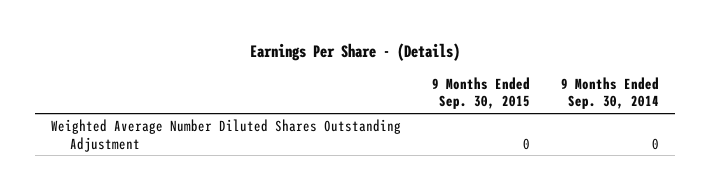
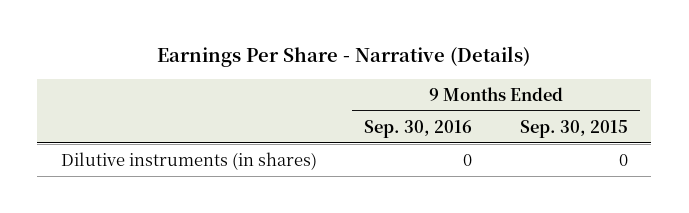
[249,43,460,62] Earnings Per Share - (Details) -> [157,46,531,68] Earnings Per Share - Narrative (Details)
[560,76,659,110] 9 Months Ended Sep. 30, 2014 -> none
none -> [364,119,473,138] Sep. 30, 2016
[50,118,401,152] Weighted Average Number Diluted Shares Outstanding Adjustment -> [60,151,317,170] Dilutive instruments (in shares)

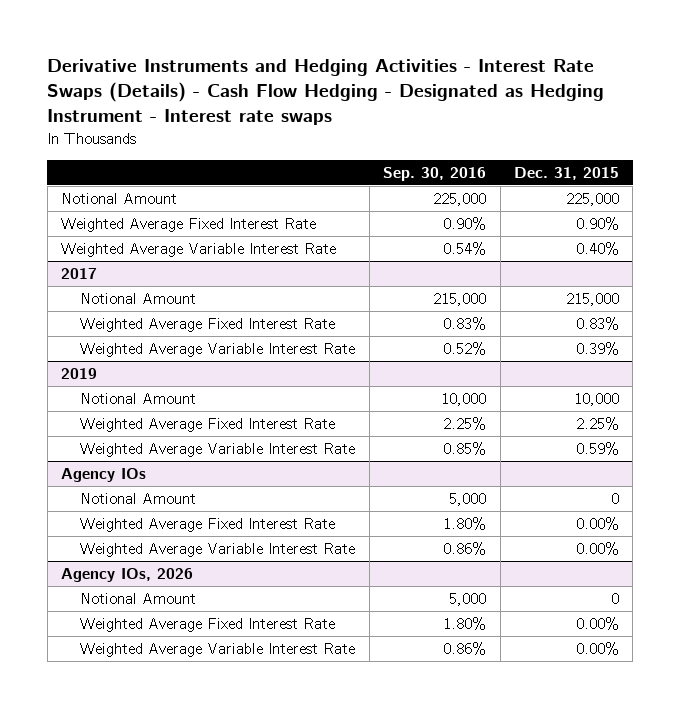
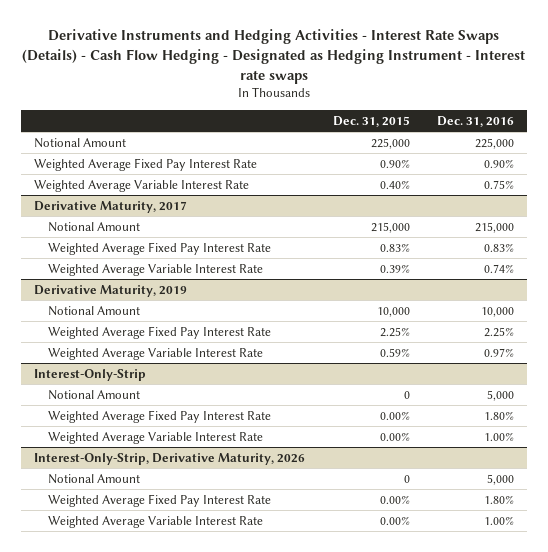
[383,166,487,181] Sep. 30, 2016 -> none
none -> [436,115,514,127] Dec. 31, 2016
[61,218,317,233] Weighted Average Fixed Interest Rate -> [34,157,258,171] Weighted Average Fixed Pay Interest Rate
[61,268,98,280] 2017 -> [34,200,188,213] Derivative Maturity, 2017
[80,318,336,333] Weighted Average Fixed Interest Rate -> [47,241,271,255] Weighted Average Fixed Pay Interest Rate
[61,368,98,380] 2019 -> [34,284,188,297] Derivative Maturity, 2019
[80,418,336,433] Weighted Average Fixed Interest Rate -> [47,325,271,339] Weighted Average Fixed Pay Interest Rate
[61,468,147,483] Agency IOs -> [34,368,147,381] Interest-Only-Strip
[80,518,336,533] Weighted Average Fixed Interest Rate -> [47,409,271,423] Weighted Average Fixed Pay Interest Rate
[61,568,194,583] Agency IOs, 2026 -> none
none -> [34,452,306,465] Interest-Only-Strip, Derivative Maturity, 2026
[80,618,336,633] Weighted Average Fixed Interest Rate -> [47,493,271,507] Weighted Average Fixed Pay Interest Rate

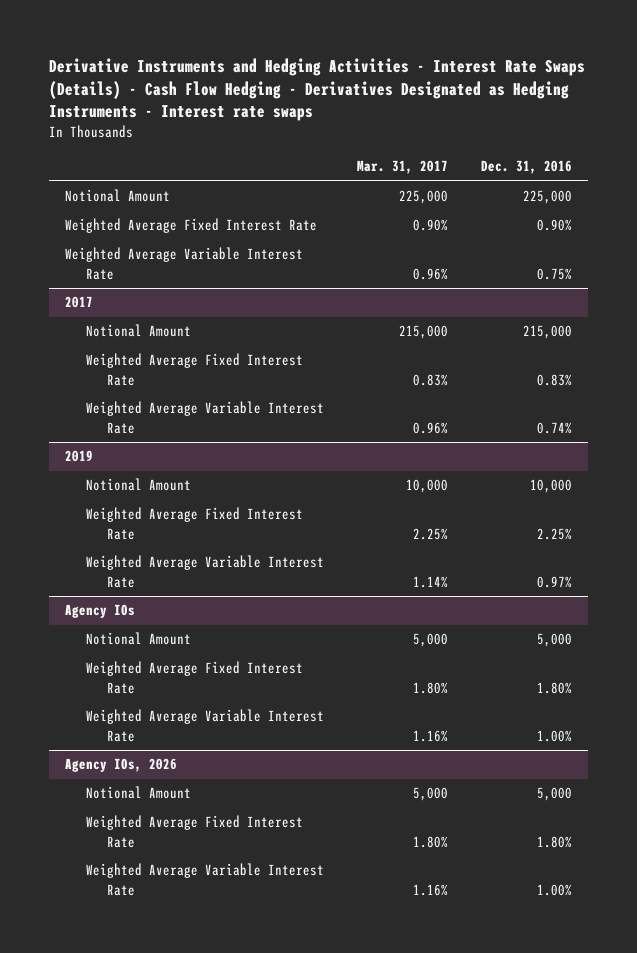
[22,29,526,85] Derivative Instruments and Hedging Activities - Interest Rate Swaps (Details) - Cash Flow Hedging - Designated as Hedging Instrument - Interest rate swaps -> [49,57,586,122] Derivative Instruments and Hedging Activities - Interest Rate Swaps (Details) - Cash Flow Hedging - Derivatives Designated as Hedging Instruments - Interest rate swaps
[332,115,410,127] Dec. 31, 2015 -> none
none -> [356,160,448,175] Mar. 31, 2017
[34,157,258,171] Weighted Average Fixed Pay Interest Rate -> [65,218,318,234] Weighted Average Fixed Interest Rate
[34,200,188,213] Derivative Maturity, 2017 -> [65,296,94,309] 2017
[47,241,271,255] Weighted Average Fixed Pay Interest Rate -> [86,353,304,386] Weighted Average Fixed Interest Rate
[34,284,188,297] Derivative Maturity, 2019 -> [65,450,94,463] 2019
[47,325,271,339] Weighted Average Fixed Pay Interest Rate -> [86,507,304,540] Weighted Average Fixed Interest Rate
[34,368,147,381] Interest-Only-Strip -> none
none -> [65,604,136,619] Agency IOs
[47,409,271,423] Weighted Average Fixed Pay Interest Rate -> [86,661,304,694] Weighted Average Fixed Interest Rate
[34,452,306,465] Interest-Only-Strip, Derivative Maturity, 2026 -> none
none -> [65,758,178,773] Agency IOs, 2026
[47,493,271,507] Weighted Average Fixed Pay Interest Rate -> [86,815,304,848] Weighted Average Fixed Interest Rate

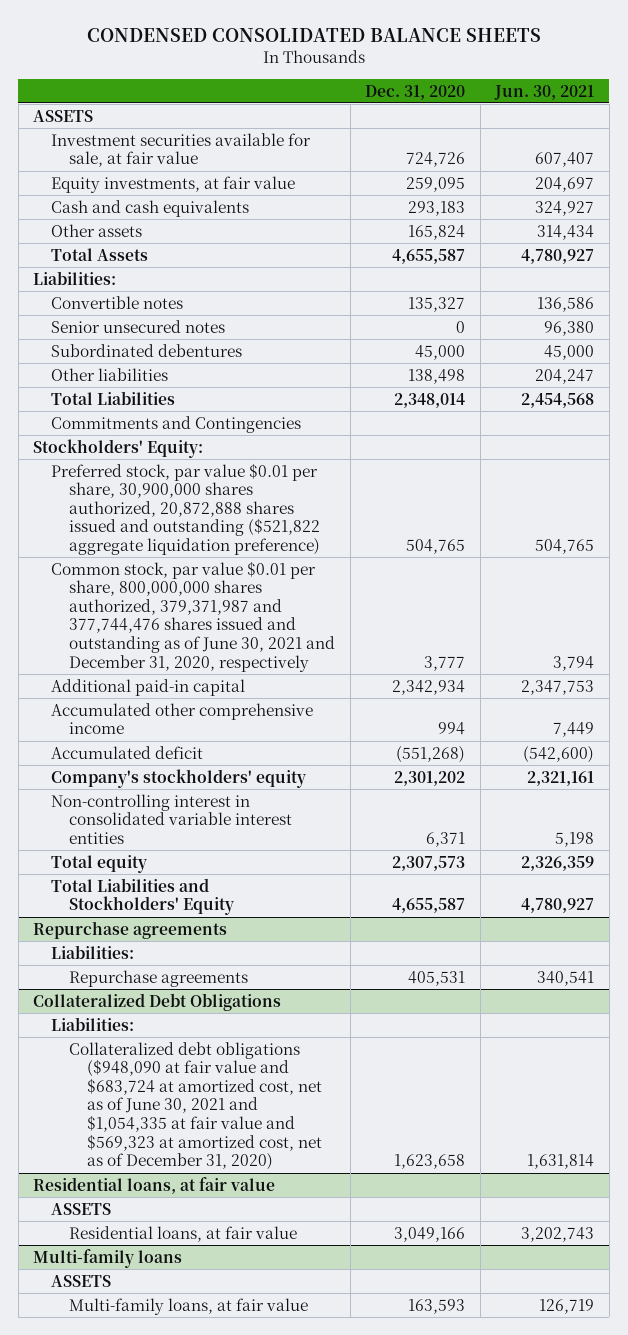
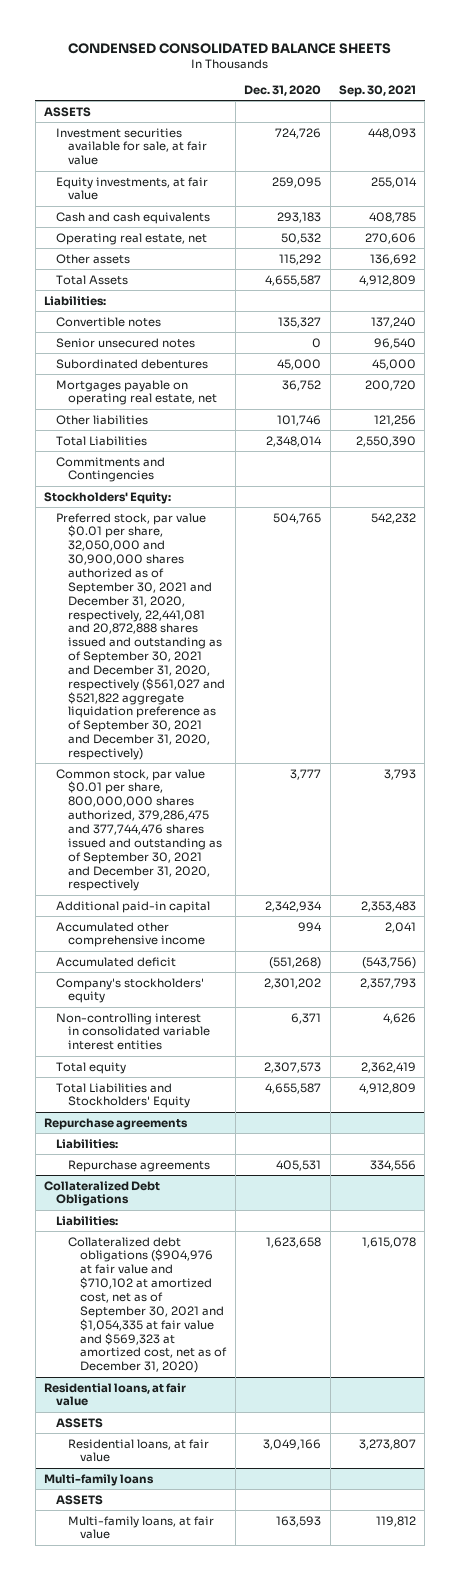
[494,84,595,100] Jun. 30, 2021 -> none
none -> [339,85,417,98] Sep. 30, 2021
none -> [56,232,208,245] Operating real estate, net
[408,224,466,240] 165,824 -> [279,253,322,265] 115,292
none -> [56,379,218,406] Mortgages payable on operating real estate, net
[408,368,466,384] 138,498 -> [277,414,322,426] 101,746
[51,462,321,555] Preferred stock, par value $0.01 per share, 30,900,000 shares authorized, 20,872,888 shares issued and outstanding ($521,822 aggregate liquidation preference) -> [56,512,226,760] Preferred stock, par value $0.01 per share, 32,050,000 and 30,900,000 shares authorized as of September 30, 2021 and December 31, 2020, respectively, 22,441,081 and 20,872,888 shares issued and outstanding as of September 30, 2021 and December 31, 2020, respectively ($561,027 and $521,822 aggregate liquidation preference as of September 30, 2021 and December 31, 2020, respectively)
[51,560,336,672] Common stock, par value $0.01 per share, 800,000,000 shares authorized, 379,371,987 and 377,744,476 shares issued and outstanding as of June 30, 2021 and December 31, 2020, respectively -> [56,768,223,892] Common stock, par value $0.01 per share, 800,000,000 shares authorized, 379,286,475 and 377,744,476 shares issued and outstanding as of September 30, 2021 and December 31, 2020, respectively
[69,1041,323,1171] Collateralized debt obligations ($948,090 at fair value and $683,724 at amortized cost, net as of June 30, 2021 and $1,054,335 at fair value and $569,323 at amortized cost, net as of December 31, 2020) -> [68,1236,228,1374] Collateralized debt obligations ($904,976 at fair value and $710,102 at amortized cost, net as of September 30, 2021 and $1,054,335 at fair value and $569,323 at amortized cost, net as of December 31, 2020)

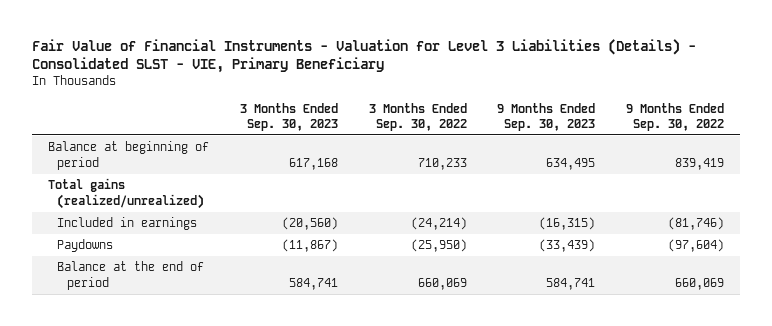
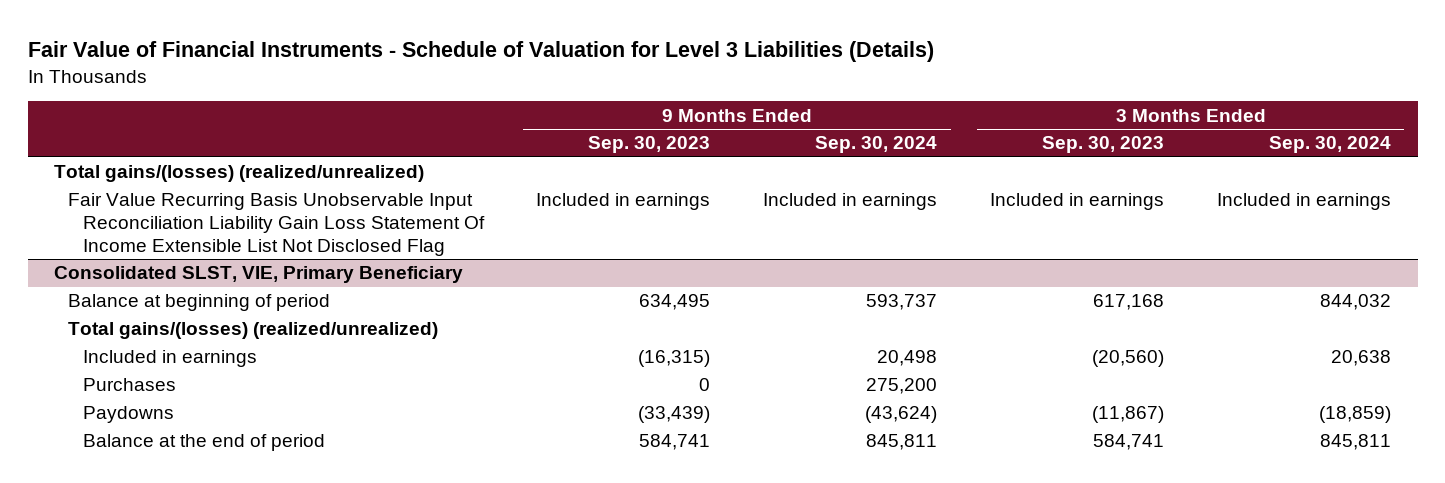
[32,38,697,74] Fair Value of Financial Instruments - Valuation for Level 3 Liabilities (Details) - Consolidated SLST - VIE, Primary Beneficiary -> [27,41,934,63] Fair Value of Financial Instruments - Schedule of Valuation for Level 3 Liabilities (Details)
[368,102,467,131] 3 Months Ended Sep. 30, 2022 -> none
[626,102,725,131] 9 Months Ended Sep. 30, 2022 -> none
none -> [815,136,938,154] Sep. 30, 2024
none -> [1269,136,1392,154] Sep. 30, 2024
none -> [54,165,425,183] Total gains/(losses) (realized/unrealized)
none -> [68,193,485,256] Fair Value Recurring Basis Unobservable Input Reconciliation Liability Gain Loss Statement Of Income Extensible List Not Disclosed Flag
none -> [54,266,464,284] Consolidated SLST, VIE, Primary Beneficiary
[47,178,205,209] Total gains (realized/unrealized) -> [68,322,439,340] Total gains/(losses) (realized/unrealized)
none -> [82,378,176,392] Purchases

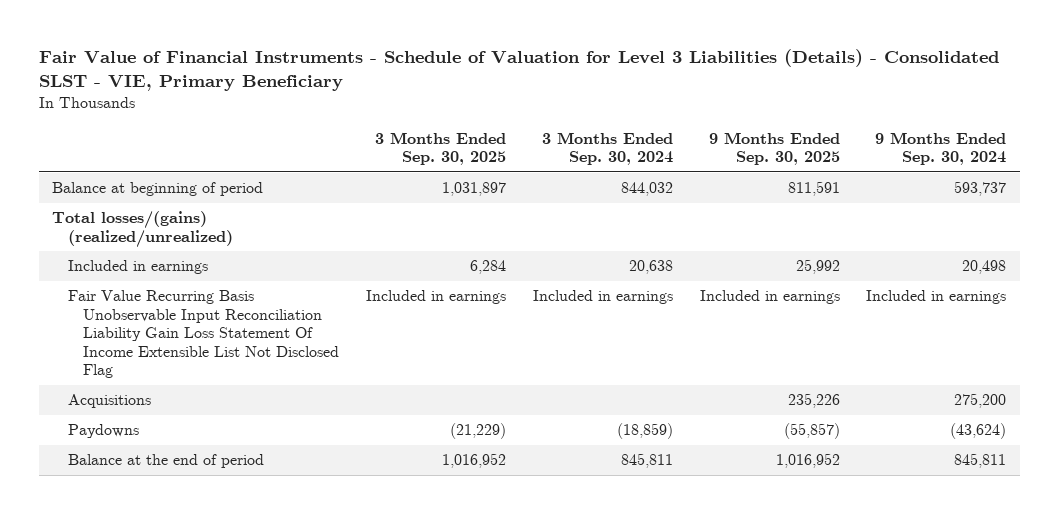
[27,41,934,63] Fair Value of Financial Instruments - Schedule of Valuation for Level 3 Liabilities (Details) -> [38,49,999,92] Fair Value of Financial Instruments - Schedule of Valuation for Level 3 Liabilities (Details) - Consolidated SLST - VIE, Primary Beneficiary
[588,136,711,154] Sep. 30, 2023 -> none
[1042,136,1165,154] Sep. 30, 2023 -> none
none -> [375,131,507,166] 3 Months Ended Sep. 30, 2025
none -> [708,131,840,166] 9 Months Ended Sep. 30, 2025
[54,165,425,183] Total gains/(losses) (realized/unrealized) -> none
[54,266,464,284] Consolidated SLST, VIE, Primary Beneficiary -> none
[68,322,439,340] Total gains/(losses) (realized/unrealized) -> [52,211,233,248] Total losses/(gains) (realized/unrealized)
[68,193,485,256] Fair Value Recurring Basis Unobservable Input Reconciliation Liability Gain Loss Statement Of Income Extensible List Not Disclosed Flag -> [67,290,340,379] Fair Value Recurring Basis Unobservable Input Reconciliation Liability Gain Loss Statement Of Income Extensible List Not Disclosed Flag
[82,378,176,392] Purchases -> [67,394,151,409] Acquisitions

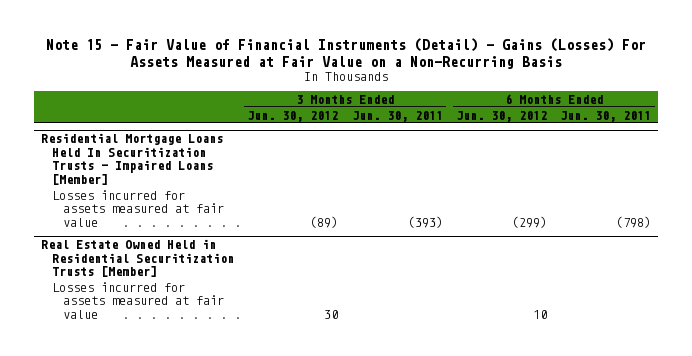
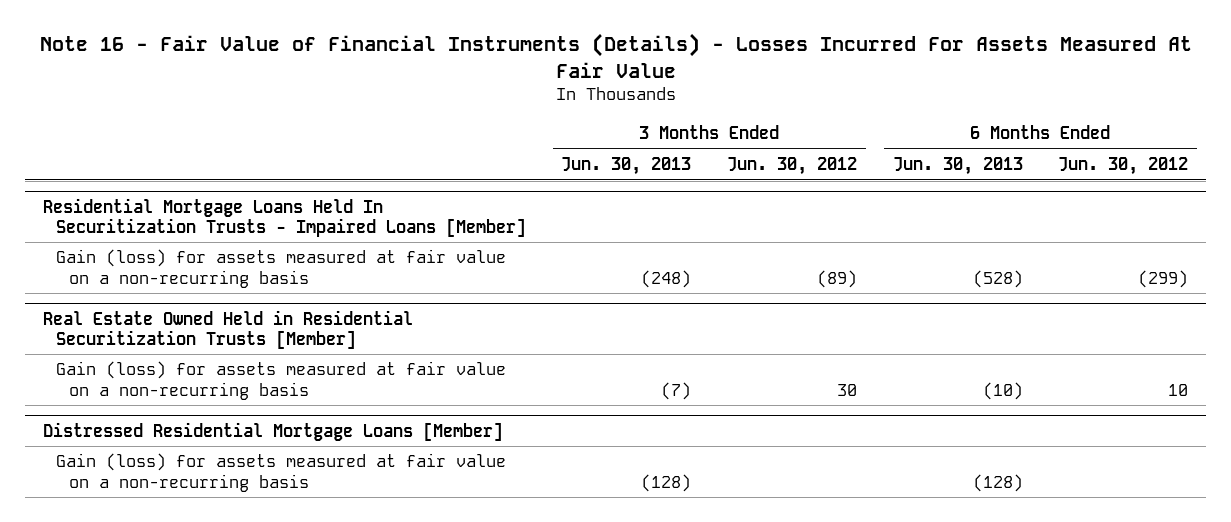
[46,38,647,69] Note 15 - Fair Value of Financial Instruments (Detail) - Gains (Losses) For Assets Measured at Fair Value on a Non-Recurring Basis -> [39,33,1192,78] Note 16 - Fair Value of Financial Instruments (Details) - Losses Incurred For Assets Measured At Fair Value
[351,110,443,122] Jun. 30, 2011 -> none
[560,110,652,122] Jun. 30, 2011 -> none
none -> [561,156,692,175] Jun. 30, 2013
none -> [892,156,1023,175] Jun. 30, 2013
[52,189,224,227] Losses incurred for assets measured at fair value -> [55,249,506,288] Gain (loss) for assets measured at fair value on a non-recurring basis
[52,281,224,319] Losses incurred for assets measured at fair value -> [55,361,506,400] Gain (loss) for assets measured at fair value on a non-recurring basis
none -> [43,421,504,441] Distressed Residential Mortgage Loans [Member]
none -> [55,453,506,492] Gain (loss) for assets measured at fair value on a non-recurring basis

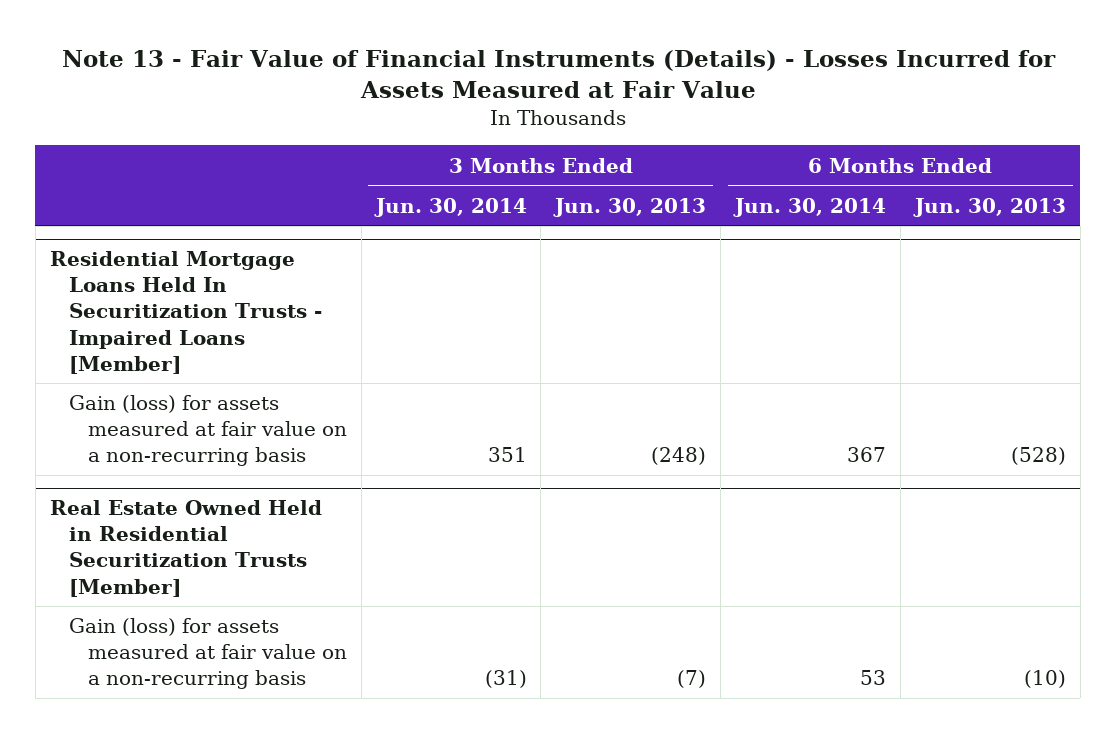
[39,33,1192,78] Note 16 - Fair Value of Financial Instruments (Details) - Losses Incurred For Assets Measured At Fair Value -> [61,49,1056,99] Note 13 - Fair Value of Financial Instruments (Details) - Losses Incurred for Assets Measured at Fair Value
[726,156,857,175] Jun. 30, 2012 -> none
[1058,156,1189,175] Jun. 30, 2012 -> none
none -> [373,197,527,217] Jun. 30, 2014
none -> [732,197,886,217] Jun. 30, 2014
[43,421,504,441] Distressed Residential Mortgage Loans [Member] -> none
[55,453,506,492] Gain (loss) for assets measured at fair value on a non-recurring basis -> none

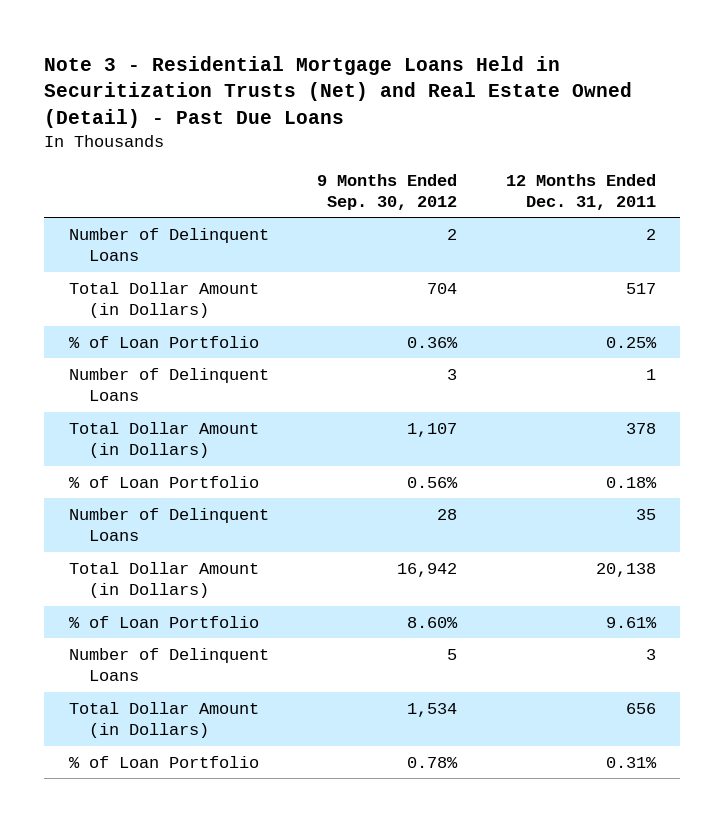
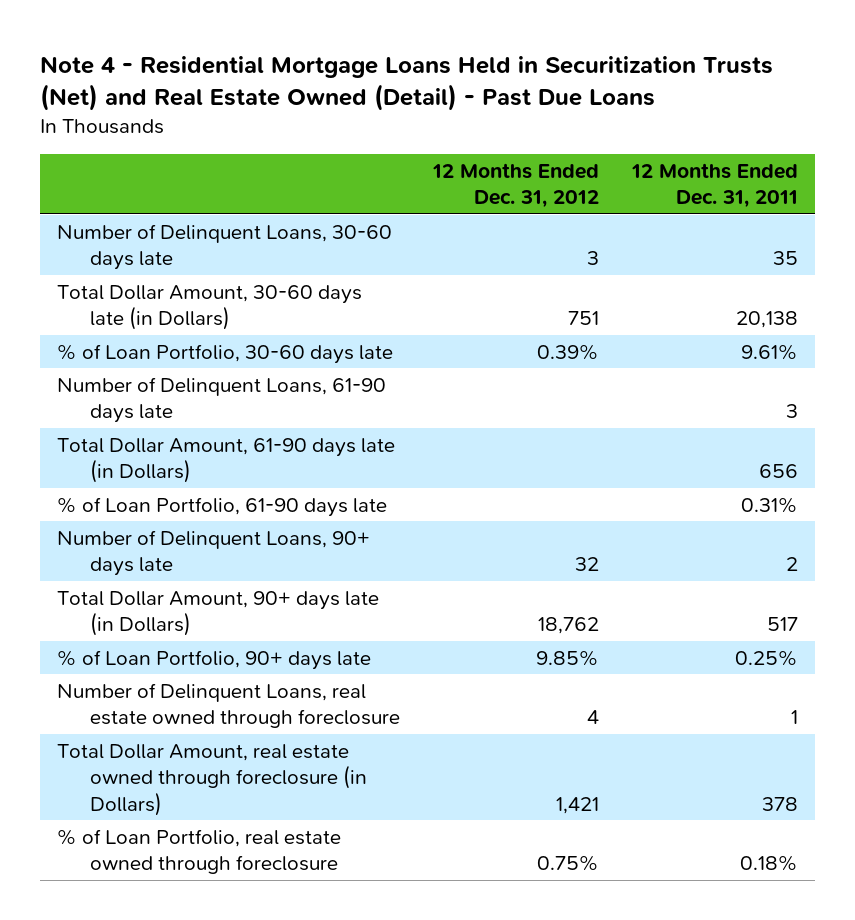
[44,55,633,128] Note 3 - Residential Mortgage Loans Held in Securitization Trusts (Net) and Real Estate Owned (Detail) - Past Due Loans -> [40,55,774,112] Note 4 - Residential Mortgage Loans Held in Securitization Trusts (Net) and Real Estate Owned (Detail) - Past Due Loans
[317,173,458,210] 9 Months Ended Sep. 30, 2012 -> none
none -> [432,162,600,209] 12 Months Ended Dec. 31, 2012
[68,227,269,262] Number of Delinquent Loans -> [56,223,392,271] Number of Delinquent Loans, 30-60 days late
[645,228,656,240] 2 -> [773,251,799,266] 35
[68,281,259,319] Total Dollar Amount (in Dollars) -> [56,284,362,331] Total Dollar Amount, 30-60 days late (in Dollars)
[625,282,656,294] 517 -> [736,311,799,329] 20,138
[68,335,259,348] % of Loan Portfolio -> [56,343,393,364] % of Loan Portfolio, 30-60 days late
[605,336,657,348] 0.25% -> [741,343,799,360] 9.61%
[68,367,269,402] Number of Delinquent Loans -> [56,376,386,424] Number of Delinquent Loans, 61-90 days late
[645,368,656,380] 1 -> [786,404,799,419] 3
[68,421,259,459] Total Dollar Amount (in Dollars) -> [56,437,395,484] Total Dollar Amount, 61-90 days late (in Dollars)
[625,422,656,434] 378 -> [759,464,799,479] 656
[68,475,259,488] % of Loan Portfolio -> [56,496,387,517] % of Loan Portfolio, 61-90 days late
[605,476,657,488] 0.18% -> [741,496,799,513] 0.31%
[68,507,269,542] Number of Delinquent Loans -> [56,529,370,577] Number of Delinquent Loans, 90+ days late
[635,508,656,520] 35 -> [786,557,799,572] 2
[68,561,259,599] Total Dollar Amount (in Dollars) -> [56,590,379,637] Total Dollar Amount, 90+ days late (in Dollars)
[595,562,656,577] 20,138 -> [767,617,799,632] 517
[68,615,259,628] % of Loan Portfolio -> [56,649,371,670] % of Loan Portfolio, 90+ days late
[605,616,657,628] 9.61% -> [735,649,799,666] 0.25%
[68,647,269,682] Number of Delinquent Loans -> [56,682,400,729] Number of Delinquent Loans, real estate owned through foreclosure
[645,648,656,660] 3 -> [791,710,799,725] 1
[68,701,259,739] Total Dollar Amount (in Dollars) -> [56,743,367,816] Total Dollar Amount, real estate owned through foreclosure (in Dollars)
[625,702,656,714] 656 -> [762,796,799,811] 378
[68,755,259,768] % of Loan Portfolio -> [56,828,341,875] % of Loan Portfolio, real estate owned through foreclosure
[605,756,657,768] 0.31% -> [740,855,799,872] 0.18%

